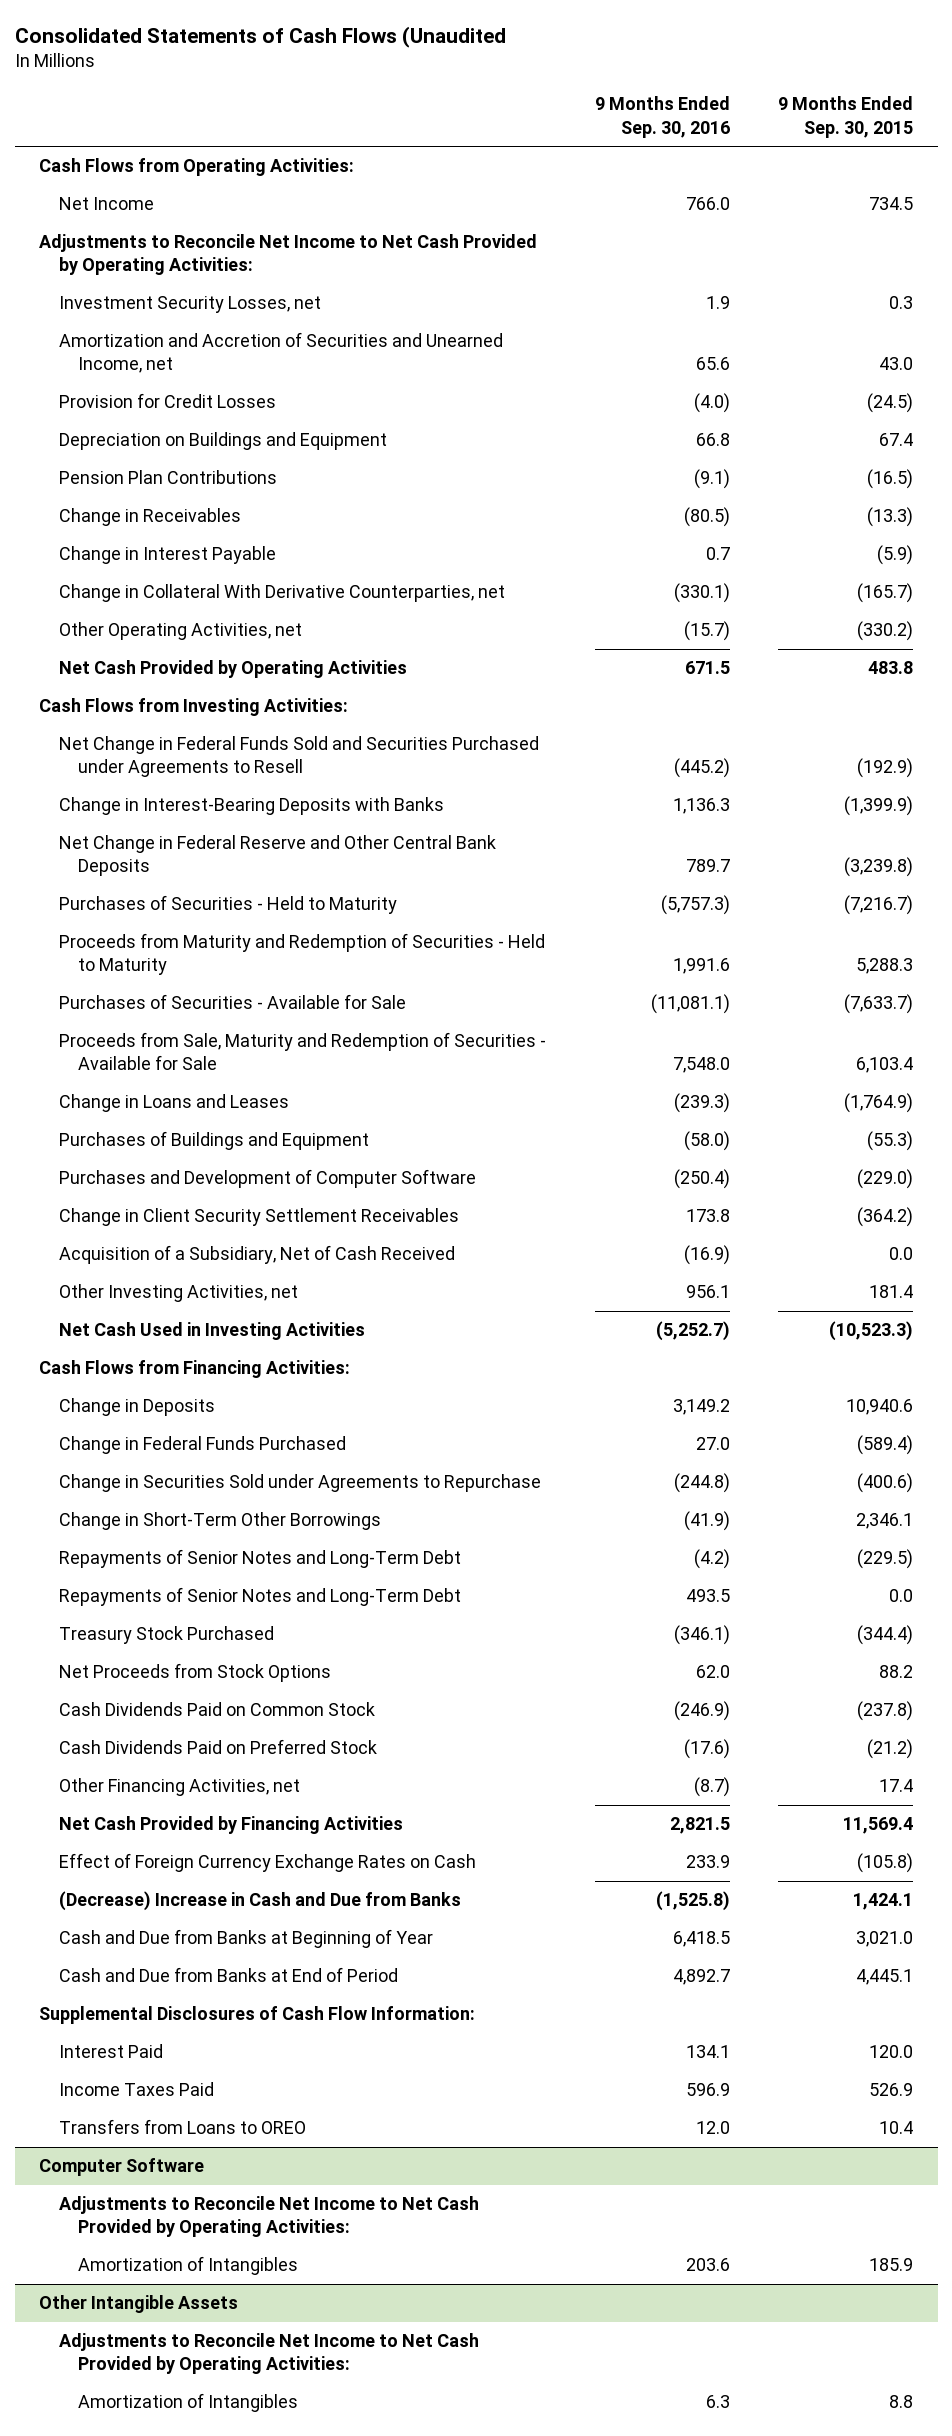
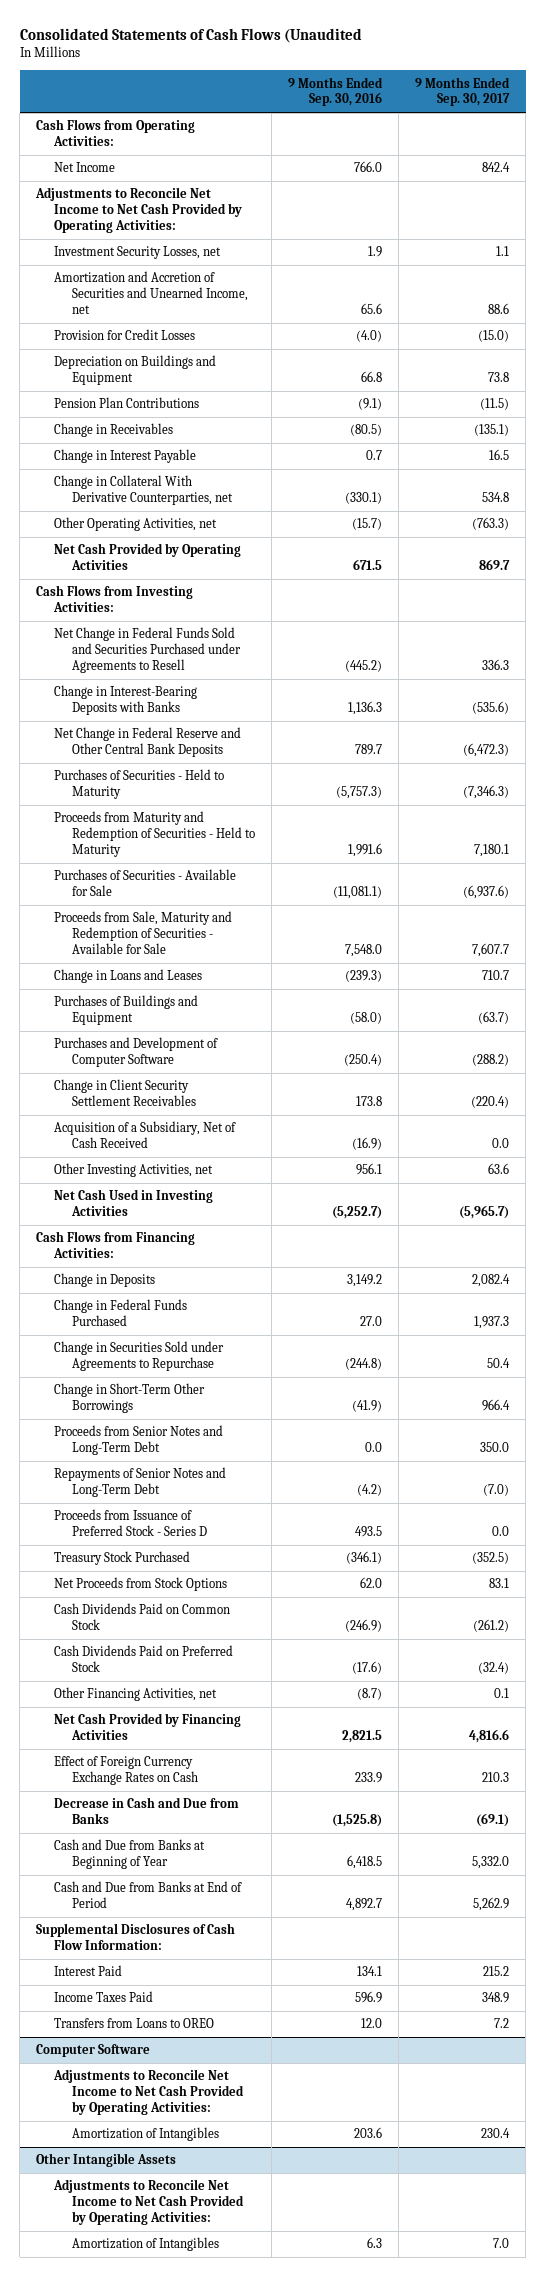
[778,96,914,138] 9 Months Ended Sep. 30, 2015 -> none
none -> [415,76,511,107] 9 Months Ended Sep. 30, 2017
none -> [54,1425,224,1456] Proceeds from Senior Notes and Long-Term Debt
[58,1587,461,1607] Repayments of Senior Notes and Long-Term Debt -> [54,1509,207,1537] Proceeds from Issuance of Preferred Stock - Series D
[58,1891,461,1912] (Decrease) Increase in Cash and Due from Banks -> [54,1797,240,1825] Decrease in Cash and Due from Banks

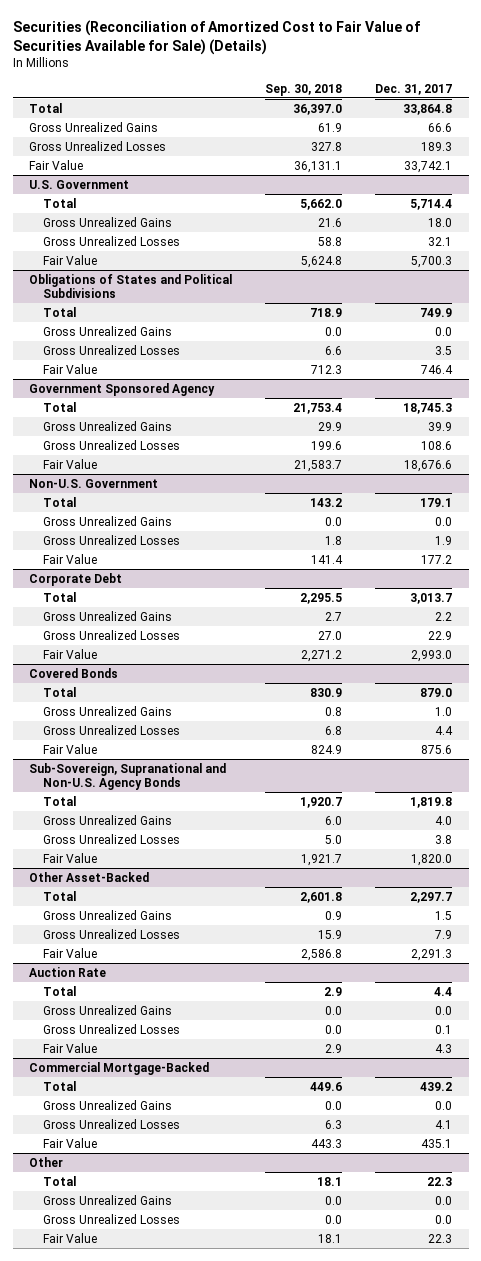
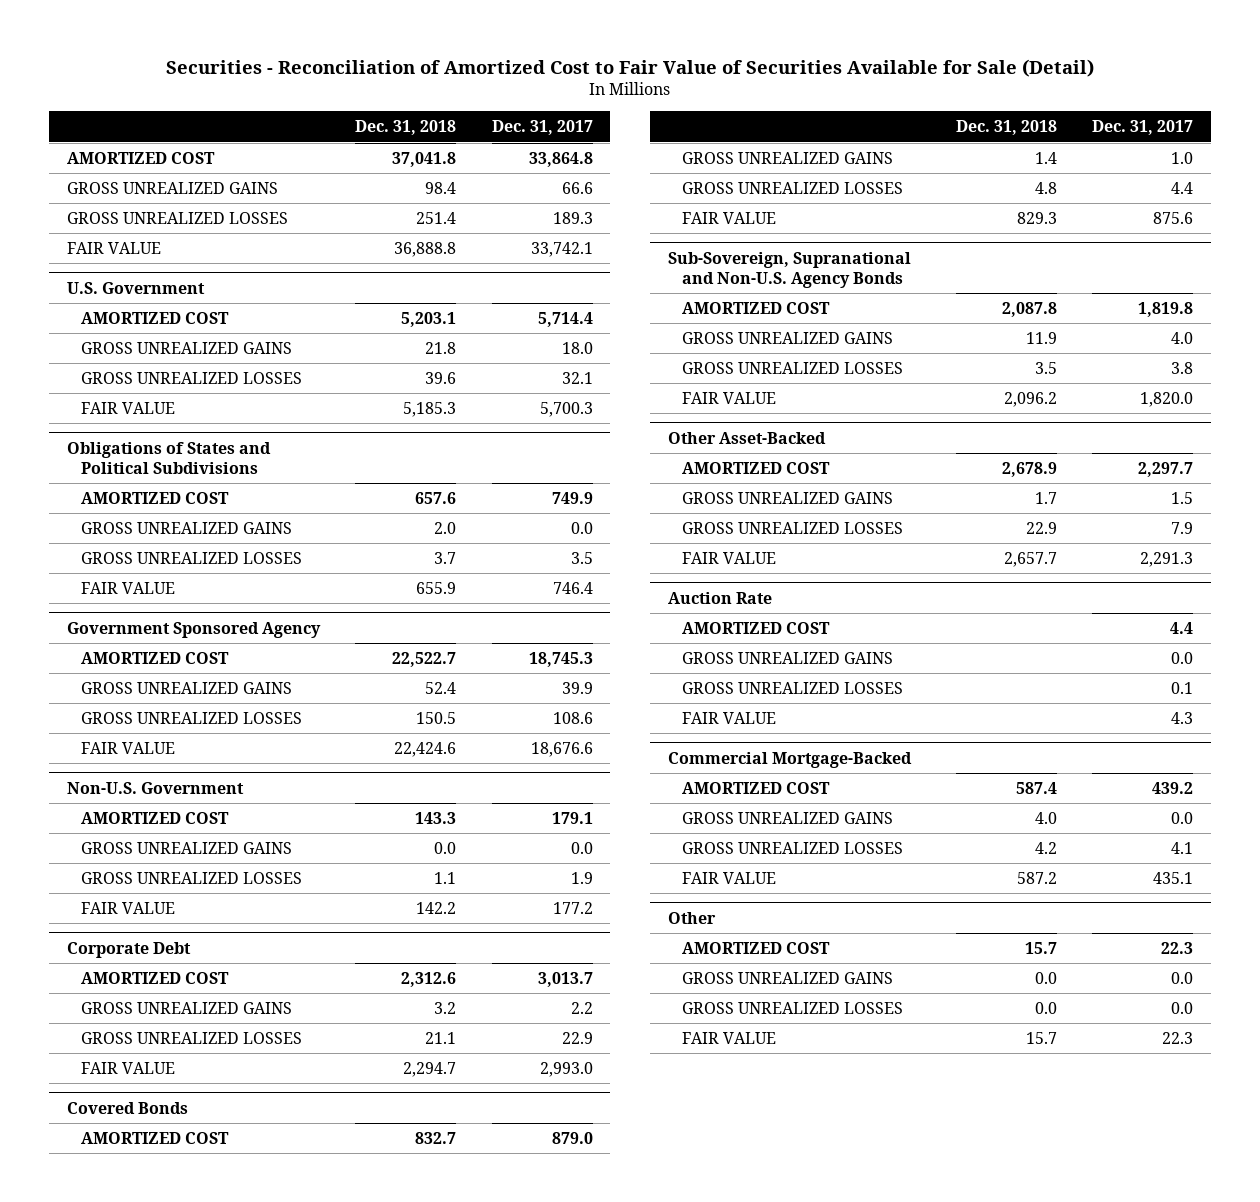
[12,19,420,55] Securities (Reconciliation of Amortized Cost to Fair Value of Securities Available for Sale) (Details) -> [166,58,1095,77] Securities - Reconciliation of Amortized Cost to Fair Value of Securities Available for Sale (Detail)
[265,83,343,96] Sep. 30, 2018 -> none
none -> [355,120,457,136] Dec. 31, 2018
[29,102,63,113] Total -> [66,151,215,164] AMORTIZED COST
[29,121,159,132] Gross Unrealized Gains -> [66,181,278,194] GROSS UNREALIZED GAINS
[29,140,167,151] Gross Unrealized Losses -> [66,211,288,224] GROSS UNREALIZED LOSSES
[29,159,84,170] Fair Value -> [66,241,161,254] FAIR VALUE
[43,197,77,208] Total -> [81,311,230,324] AMORTIZED COST
[43,216,173,227] Gross Unrealized Gains -> [81,341,293,354] GROSS UNREALIZED GAINS
[43,235,181,246] Gross Unrealized Losses -> [81,371,303,384] GROSS UNREALIZED LOSSES
[43,254,98,265] Fair Value -> [81,401,176,414] FAIR VALUE
[43,306,77,317] Total -> [81,491,230,504] AMORTIZED COST
[43,325,173,336] Gross Unrealized Gains -> [81,521,293,534] GROSS UNREALIZED GAINS
[43,344,181,355] Gross Unrealized Losses -> [81,551,303,564] GROSS UNREALIZED LOSSES
[43,363,98,374] Fair Value -> [81,581,176,594] FAIR VALUE
[43,401,77,412] Total -> [81,651,230,664] AMORTIZED COST
[43,420,173,431] Gross Unrealized Gains -> [81,681,293,694] GROSS UNREALIZED GAINS
[43,439,181,450] Gross Unrealized Losses -> [81,711,303,724] GROSS UNREALIZED LOSSES
[43,458,98,469] Fair Value -> [81,741,176,754] FAIR VALUE
[43,496,77,507] Total -> [81,811,230,824] AMORTIZED COST
[43,515,173,526] Gross Unrealized Gains -> [81,841,293,854] GROSS UNREALIZED GAINS
[43,534,181,545] Gross Unrealized Losses -> [81,871,303,884] GROSS UNREALIZED LOSSES
[43,553,98,564] Fair Value -> [81,901,176,914] FAIR VALUE
[43,591,77,602] Total -> [81,971,230,984] AMORTIZED COST
[43,610,173,621] Gross Unrealized Gains -> [81,1001,293,1014] GROSS UNREALIZED GAINS
[43,629,181,640] Gross Unrealized Losses -> [81,1031,303,1044] GROSS UNREALIZED LOSSES
[43,648,98,659] Fair Value -> [81,1061,176,1074] FAIR VALUE
[43,686,77,697] Total -> [81,1131,230,1144] AMORTIZED COST
[43,705,173,716] Gross Unrealized Gains -> [682,151,894,164] GROSS UNREALIZED GAINS
[43,724,181,735] Gross Unrealized Losses -> [682,181,904,194] GROSS UNREALIZED LOSSES
[43,743,98,754] Fair Value -> [682,211,777,224] FAIR VALUE
[43,795,77,806] Total -> [682,301,831,314] AMORTIZED COST
[43,814,173,825] Gross Unrealized Gains -> [682,331,894,344] GROSS UNREALIZED GAINS
[43,833,181,844] Gross Unrealized Losses -> [682,361,904,374] GROSS UNREALIZED LOSSES
[43,852,98,863] Fair Value -> [682,391,777,404] FAIR VALUE
[43,890,77,901] Total -> [682,461,831,474] AMORTIZED COST
[43,909,173,920] Gross Unrealized Gains -> [682,491,894,504] GROSS UNREALIZED GAINS
[43,928,181,939] Gross Unrealized Losses -> [682,521,904,534] GROSS UNREALIZED LOSSES
[43,947,98,958] Fair Value -> [682,551,777,564] FAIR VALUE
[43,985,77,996] Total -> [682,621,831,634] AMORTIZED COST
[43,1004,173,1015] Gross Unrealized Gains -> [682,651,894,664] GROSS UNREALIZED GAINS
[43,1023,181,1034] Gross Unrealized Losses -> [682,681,904,694] GROSS UNREALIZED LOSSES
[43,1042,98,1053] Fair Value -> [682,711,777,724] FAIR VALUE
[43,1080,77,1091] Total -> [682,781,831,794] AMORTIZED COST
[43,1099,173,1110] Gross Unrealized Gains -> [682,811,894,824] GROSS UNREALIZED GAINS
[43,1118,181,1129] Gross Unrealized Losses -> [682,841,904,854] GROSS UNREALIZED LOSSES
[43,1137,98,1148] Fair Value -> [682,871,777,884] FAIR VALUE
[43,1175,77,1186] Total -> [682,941,831,954] AMORTIZED COST
[43,1194,173,1205] Gross Unrealized Gains -> [682,971,894,984] GROSS UNREALIZED GAINS
[43,1213,181,1224] Gross Unrealized Losses -> [682,1001,904,1014] GROSS UNREALIZED LOSSES
[43,1232,98,1243] Fair Value -> [682,1031,777,1044] FAIR VALUE

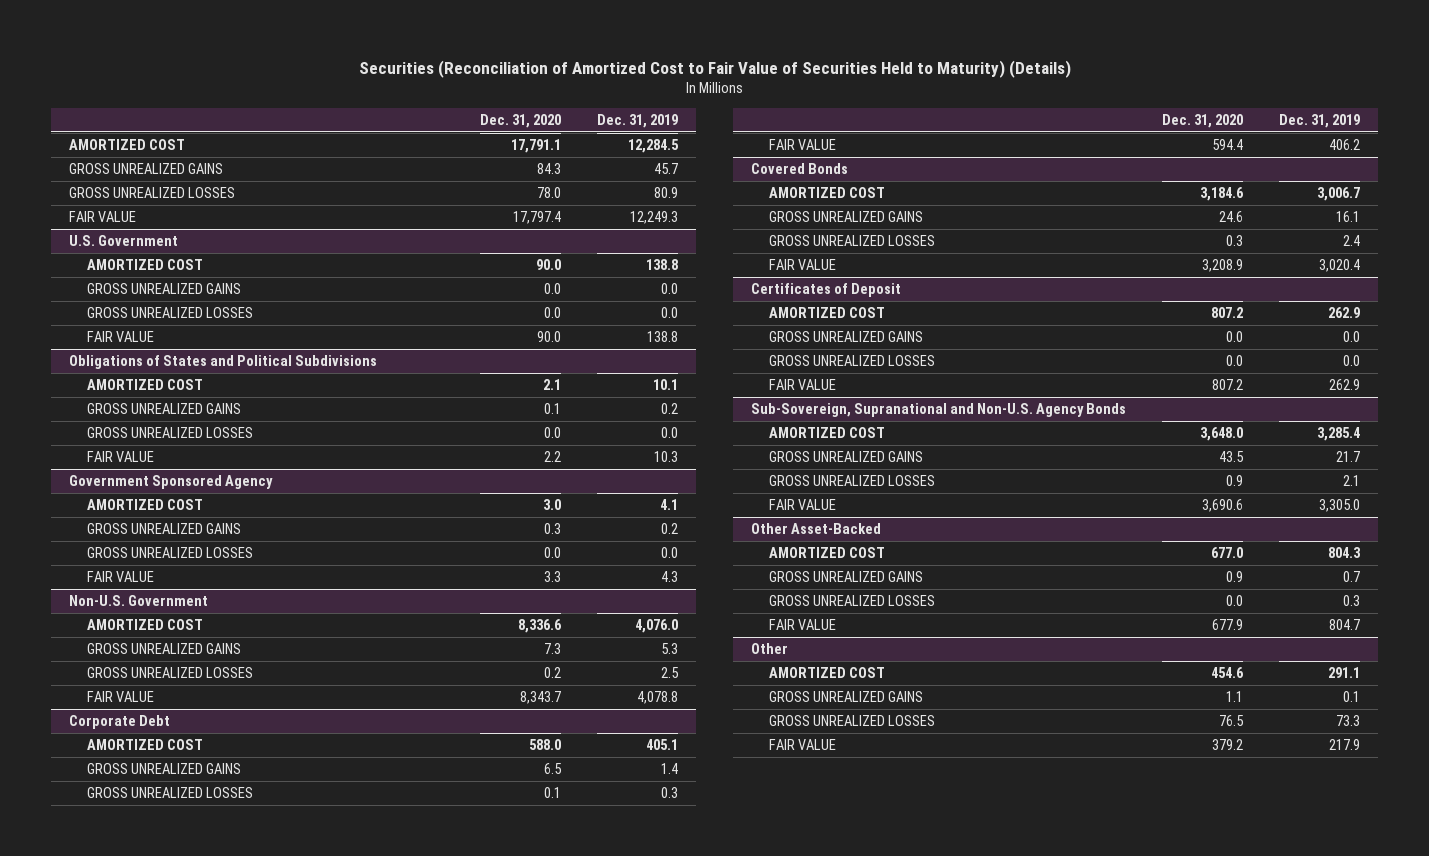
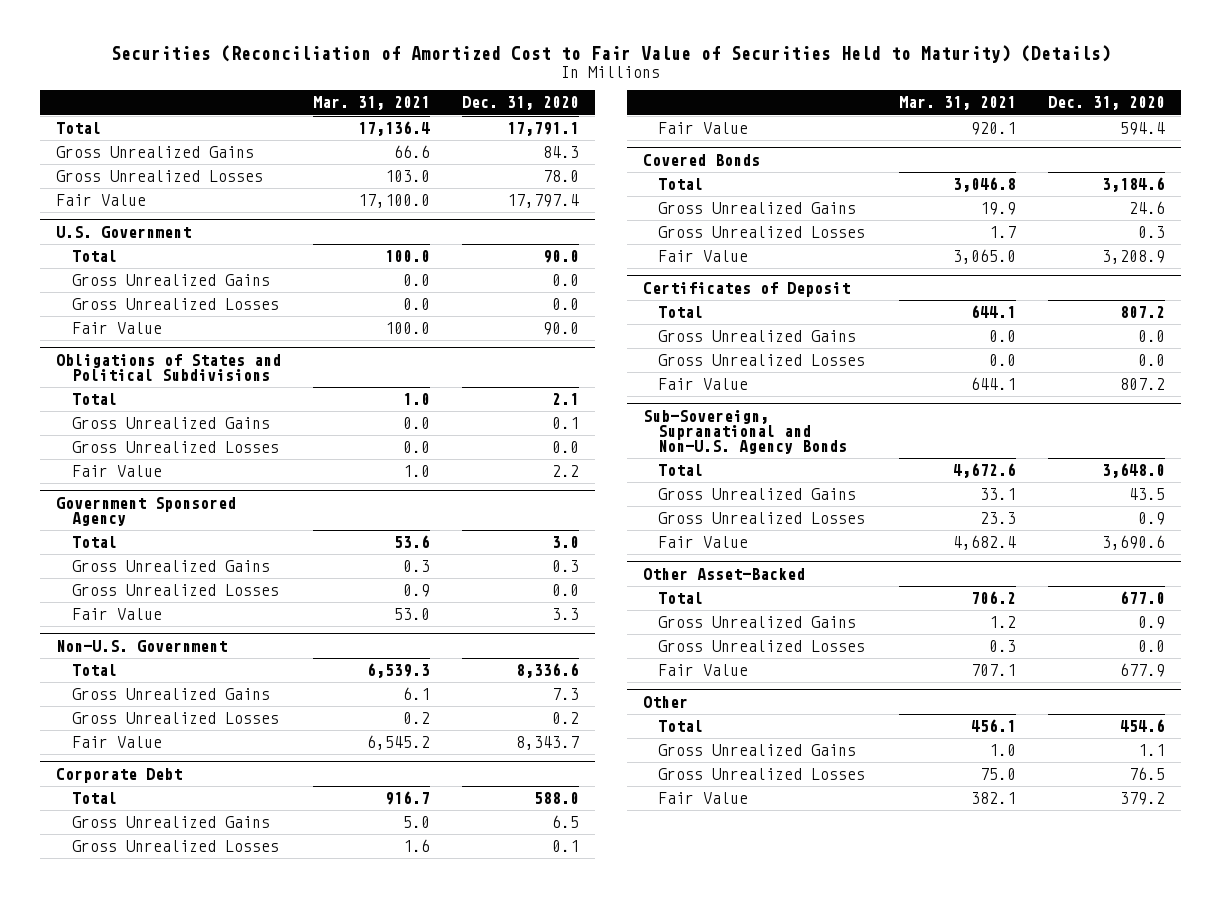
[597,114,679,129] Dec. 31, 2019 -> none
none -> [313,96,431,111] Mar. 31, 2021
[68,139,185,151] AMORTIZED COST -> [56,122,102,135] Total
[68,163,223,175] GROSS UNREALIZED GAINS -> [56,146,255,159] Gross Unrealized Gains
[68,187,235,199] GROSS UNREALIZED LOSSES -> [56,170,264,183] Gross Unrealized Losses
[68,211,136,223] FAIR VALUE -> [56,194,147,207] Fair Value
[87,259,204,271] AMORTIZED COST -> [71,250,117,263] Total
[87,283,242,295] GROSS UNREALIZED GAINS -> [71,274,270,287] Gross Unrealized Gains
[87,307,254,319] GROSS UNREALIZED LOSSES -> [71,298,279,311] Gross Unrealized Losses
[87,331,155,343] FAIR VALUE -> [71,322,162,335] Fair Value
[87,379,204,391] AMORTIZED COST -> [71,393,117,406] Total
[87,403,242,415] GROSS UNREALIZED GAINS -> [71,417,270,430] Gross Unrealized Gains
[87,427,254,439] GROSS UNREALIZED LOSSES -> [71,441,279,454] Gross Unrealized Losses
[87,451,155,463] FAIR VALUE -> [71,465,162,478] Fair Value
[87,499,204,511] AMORTIZED COST -> [71,536,117,549] Total
[87,523,242,535] GROSS UNREALIZED GAINS -> [71,560,270,573] Gross Unrealized Gains
[87,547,254,559] GROSS UNREALIZED LOSSES -> [71,584,279,597] Gross Unrealized Losses
[87,571,155,583] FAIR VALUE -> [71,608,162,621] Fair Value
[87,619,204,631] AMORTIZED COST -> [71,664,117,677] Total
[87,643,242,655] GROSS UNREALIZED GAINS -> [71,688,270,701] Gross Unrealized Gains
[87,667,254,679] GROSS UNREALIZED LOSSES -> [71,712,279,725] Gross Unrealized Losses
[87,691,155,703] FAIR VALUE -> [71,736,162,749] Fair Value
[87,739,204,751] AMORTIZED COST -> [71,792,117,805] Total
[87,763,242,775] GROSS UNREALIZED GAINS -> [71,816,270,829] Gross Unrealized Gains
[87,787,254,799] GROSS UNREALIZED LOSSES -> [71,840,279,853] Gross Unrealized Losses
[769,139,837,151] FAIR VALUE -> [658,122,749,135] Fair Value
[769,187,886,199] AMORTIZED COST -> [658,178,704,191] Total
[769,211,924,223] GROSS UNREALIZED GAINS -> [658,202,857,215] Gross Unrealized Gains
[769,235,936,247] GROSS UNREALIZED LOSSES -> [658,226,866,239] Gross Unrealized Losses
[769,259,837,271] FAIR VALUE -> [658,250,749,263] Fair Value
[769,307,886,319] AMORTIZED COST -> [658,306,704,319] Total
[769,331,924,343] GROSS UNREALIZED GAINS -> [658,330,857,343] Gross Unrealized Gains
[769,355,936,367] GROSS UNREALIZED LOSSES -> [658,354,866,367] Gross Unrealized Losses
[769,379,837,391] FAIR VALUE -> [658,378,749,391] Fair Value
[769,427,886,439] AMORTIZED COST -> [658,464,704,477] Total
[769,451,924,463] GROSS UNREALIZED GAINS -> [658,488,857,501] Gross Unrealized Gains
[769,475,936,487] GROSS UNREALIZED LOSSES -> [658,512,866,525] Gross Unrealized Losses
[769,499,837,511] FAIR VALUE -> [658,536,749,549] Fair Value
[769,547,886,559] AMORTIZED COST -> [658,592,704,605] Total
[769,571,924,583] GROSS UNREALIZED GAINS -> [658,616,857,629] Gross Unrealized Gains
[769,595,936,607] GROSS UNREALIZED LOSSES -> [658,640,866,653] Gross Unrealized Losses
[769,619,837,631] FAIR VALUE -> [658,664,749,677] Fair Value
[769,667,886,679] AMORTIZED COST -> [658,720,704,733] Total
[769,691,924,703] GROSS UNREALIZED GAINS -> [658,744,857,757] Gross Unrealized Gains
[769,715,936,727] GROSS UNREALIZED LOSSES -> [658,768,866,781] Gross Unrealized Losses
[769,739,837,751] FAIR VALUE -> [658,792,749,805] Fair Value

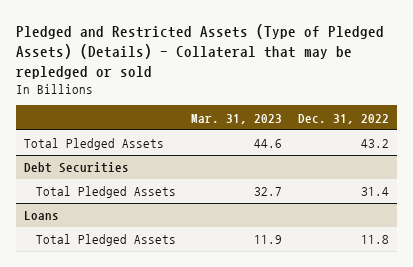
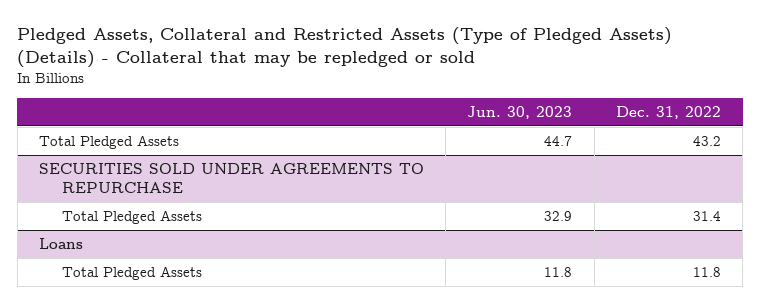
[16,24,385,79] Pledged and Restricted Assets (Type of Pledged Assets) (Details) - Collateral that may be repledged or sold -> [17,27,673,69] Pledged Assets, Collateral and Restricted Assets (Type of Pledged Assets) (Details) - Collateral that may be repledged or sold
[191,113,283,124] Mar. 31, 2023 -> none
none -> [467,106,573,120] Jun. 30, 2023
[24,162,130,174] Debt Securities -> [38,162,424,194] SECURITIES SOLD UNDER AGREEMENTS TO REPURCHASE

